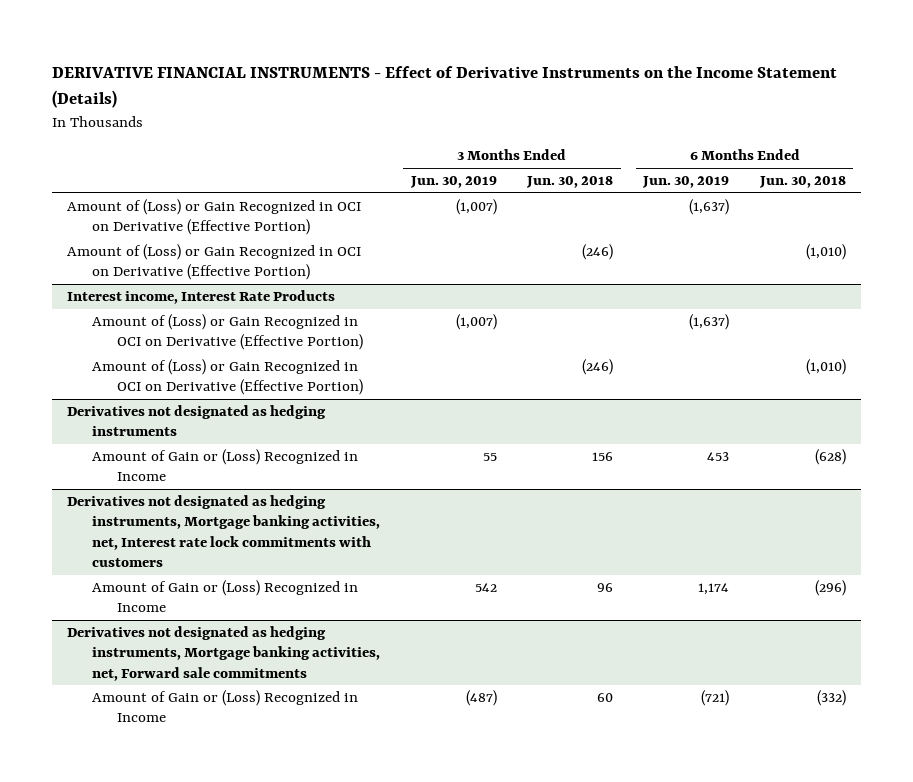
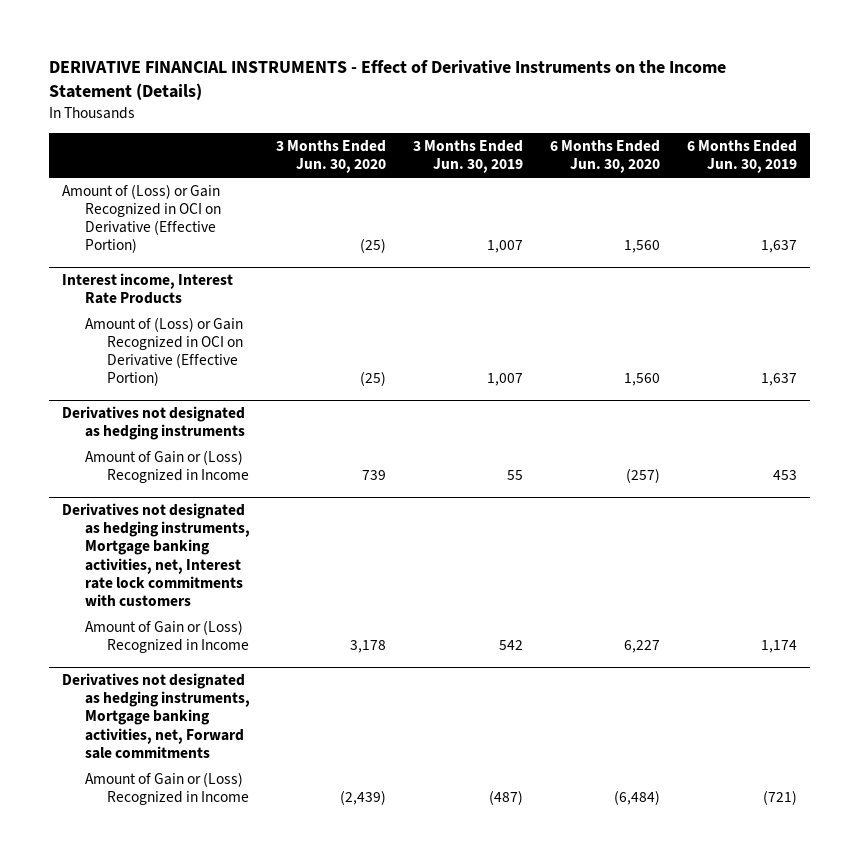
[526,176,614,189] Jun. 30, 2018 -> none
[758,176,846,189] Jun. 30, 2018 -> none
none -> [276,140,387,174] 3 Months Ended Jun. 30, 2020
none -> [549,140,660,174] 6 Months Ended Jun. 30, 2020
[67,244,362,281] Amount of (Loss) or Gain Recognized in OCI on Derivative (Effective Portion) -> none
[455,199,497,216] (1,007) -> [487,240,524,254] 1,007
[689,199,730,216] (1,637) -> [760,240,797,254] 1,637
[92,359,364,396] Amount of (Loss) or Gain Recognized in OCI on Derivative (Effective Portion) -> none
[455,314,497,331] (1,007) -> [487,373,524,387] 1,007
[689,314,730,331] (1,637) -> [760,373,797,387] 1,637

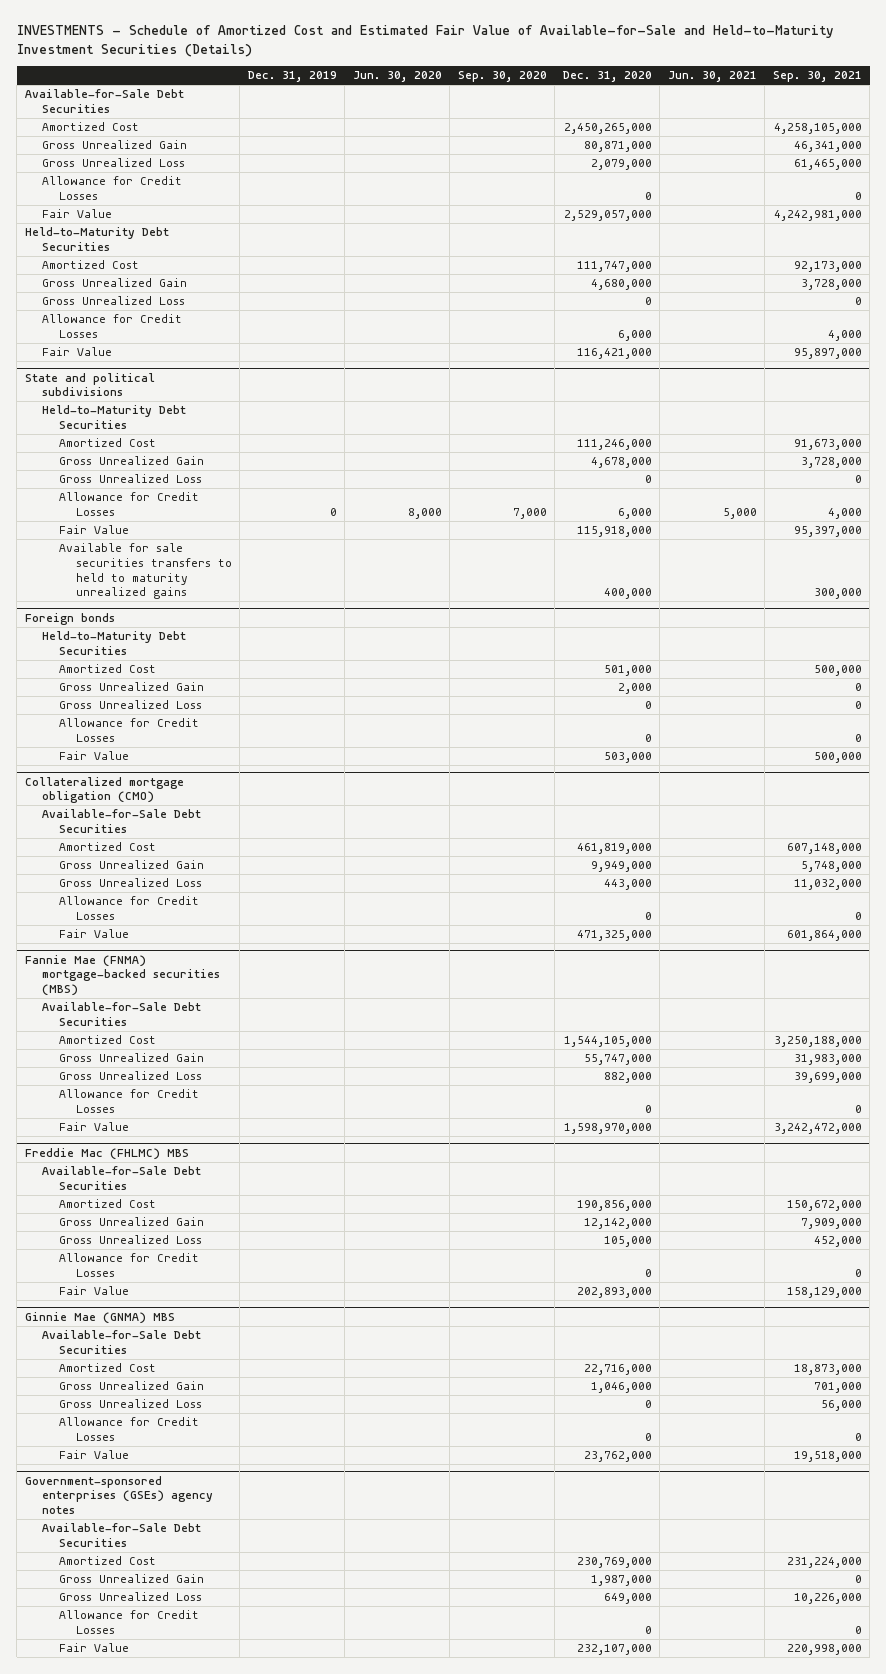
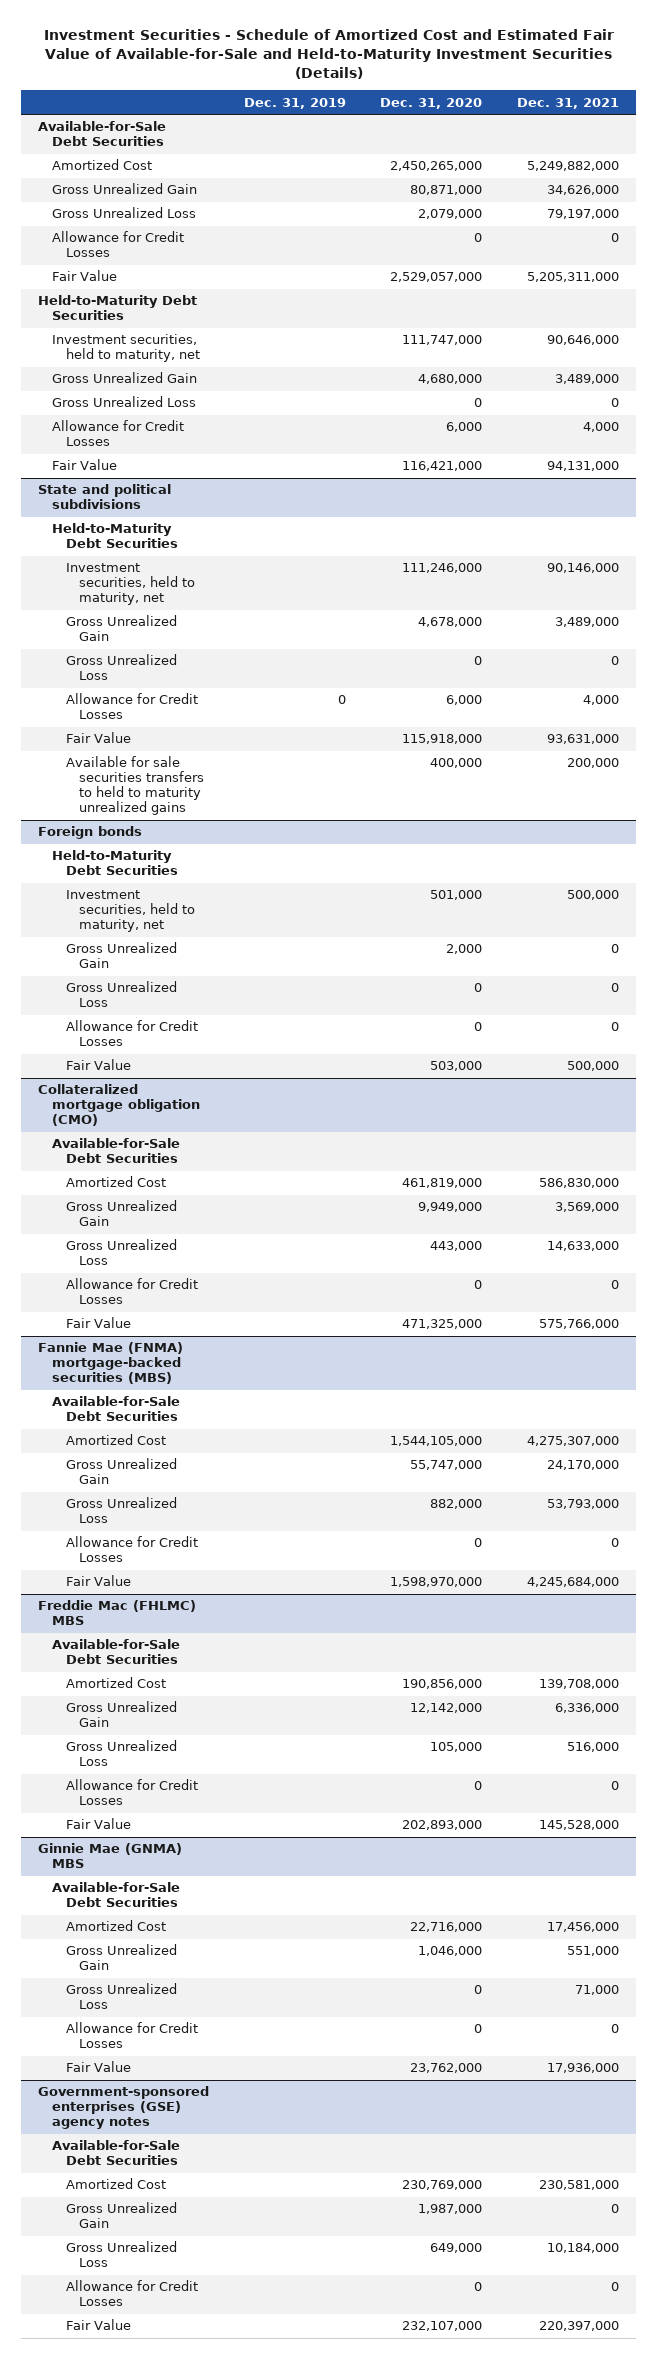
[16,25,834,57] INVESTMENTS - Schedule of Amortized Cost and Estimated Fair Value of Available-for-Sale and Held-to-Maturity Investment Securities (Details) -> [43,29,614,80] Investment Securities - Schedule of Amortized Cost and Estimated Fair Value of Available-for-Sale and Held-to-Maturity Investment Securities (Details)
[352,71,442,83] Jun. 30, 2020 -> none
[457,71,547,83] Sep. 30, 2020 -> none
[667,71,757,83] Jun. 30, 2021 -> none
[772,71,862,83] Sep. 30, 2021 -> none
none -> [516,97,619,109] Dec. 31, 2021
[41,260,139,270] Amortized Cost -> [51,334,200,363] Investment securities, held to maturity, net
[58,438,156,448] Amortized Cost -> [65,563,196,606] Investment securities, held to maturity, net
[58,664,156,674] Amortized Cost -> [65,890,196,933] Investment securities, held to maturity, net
[24,1475,213,1514] Government-sponsored enterprises (GSEs) agency notes -> [38,2086,210,2130] Government-sponsored enterprises (GSE) agency notes

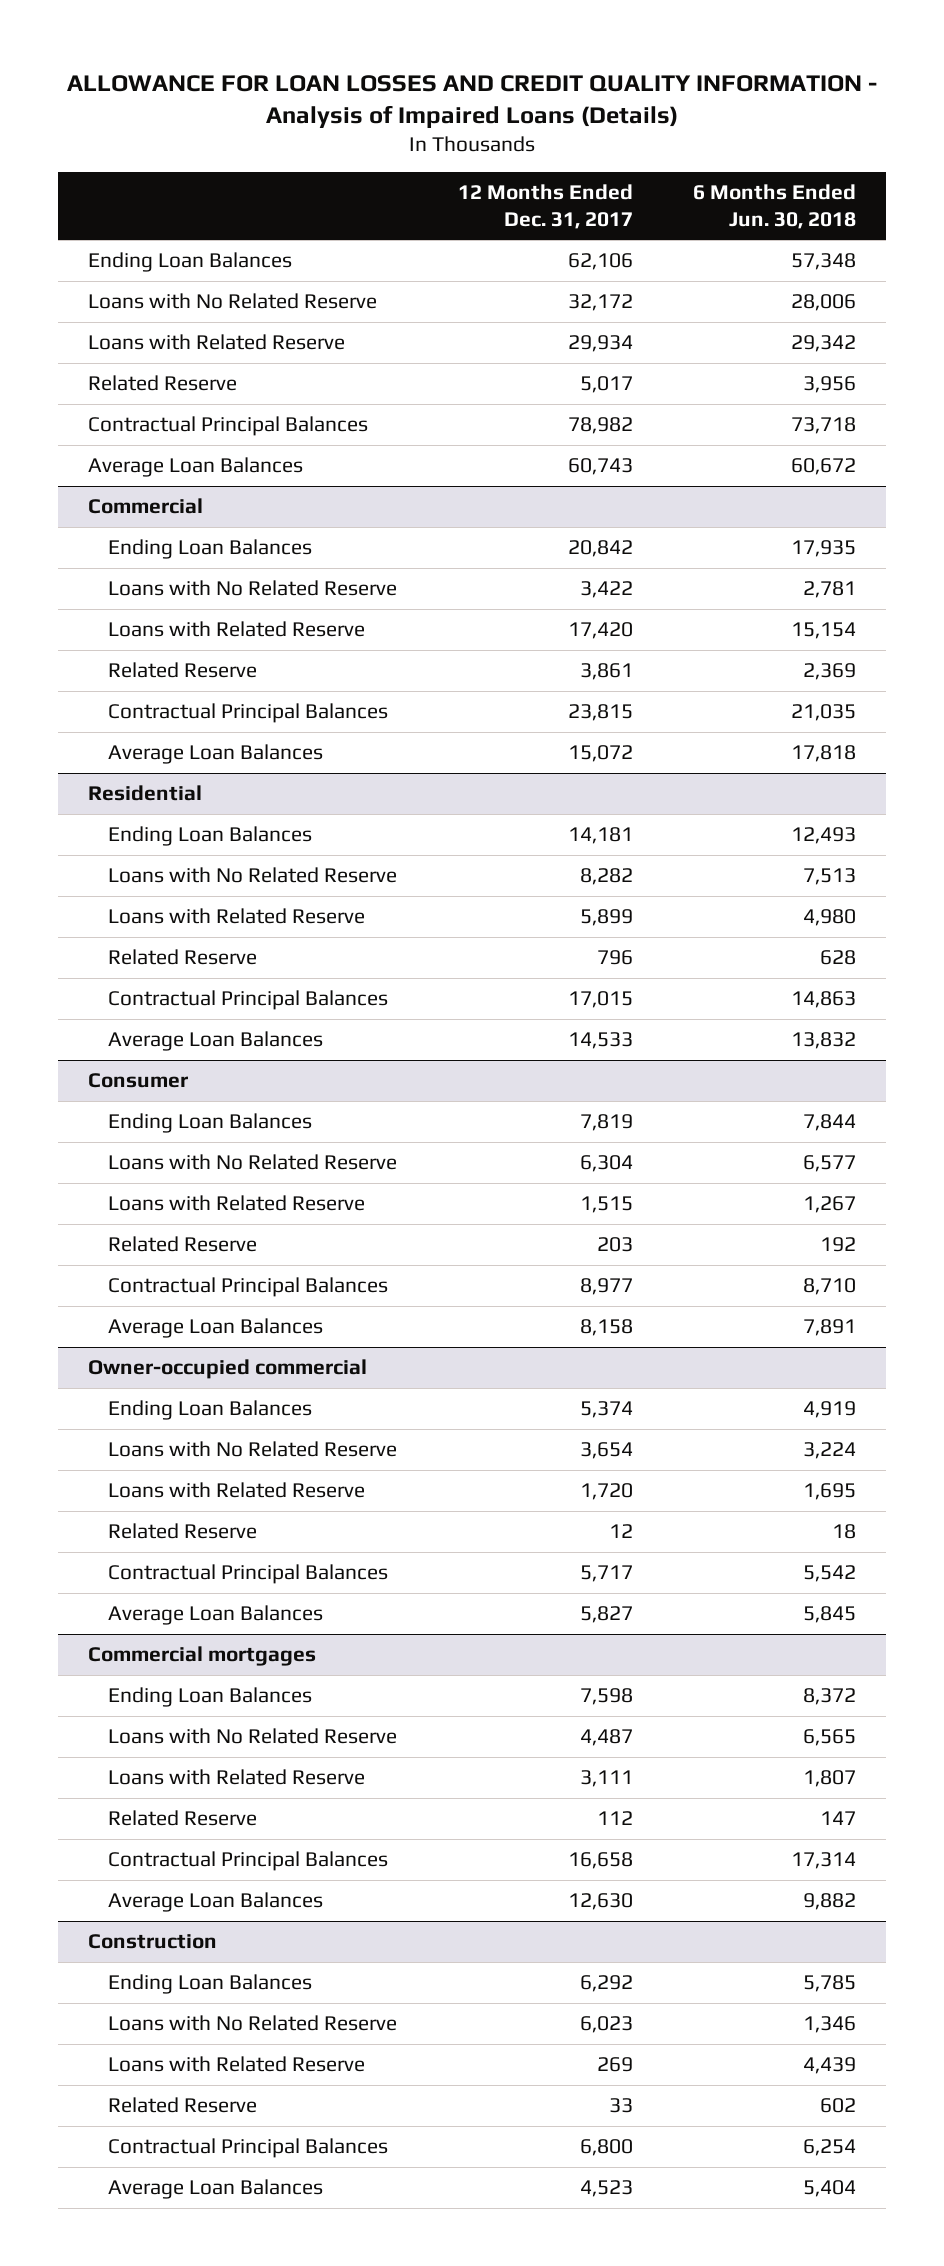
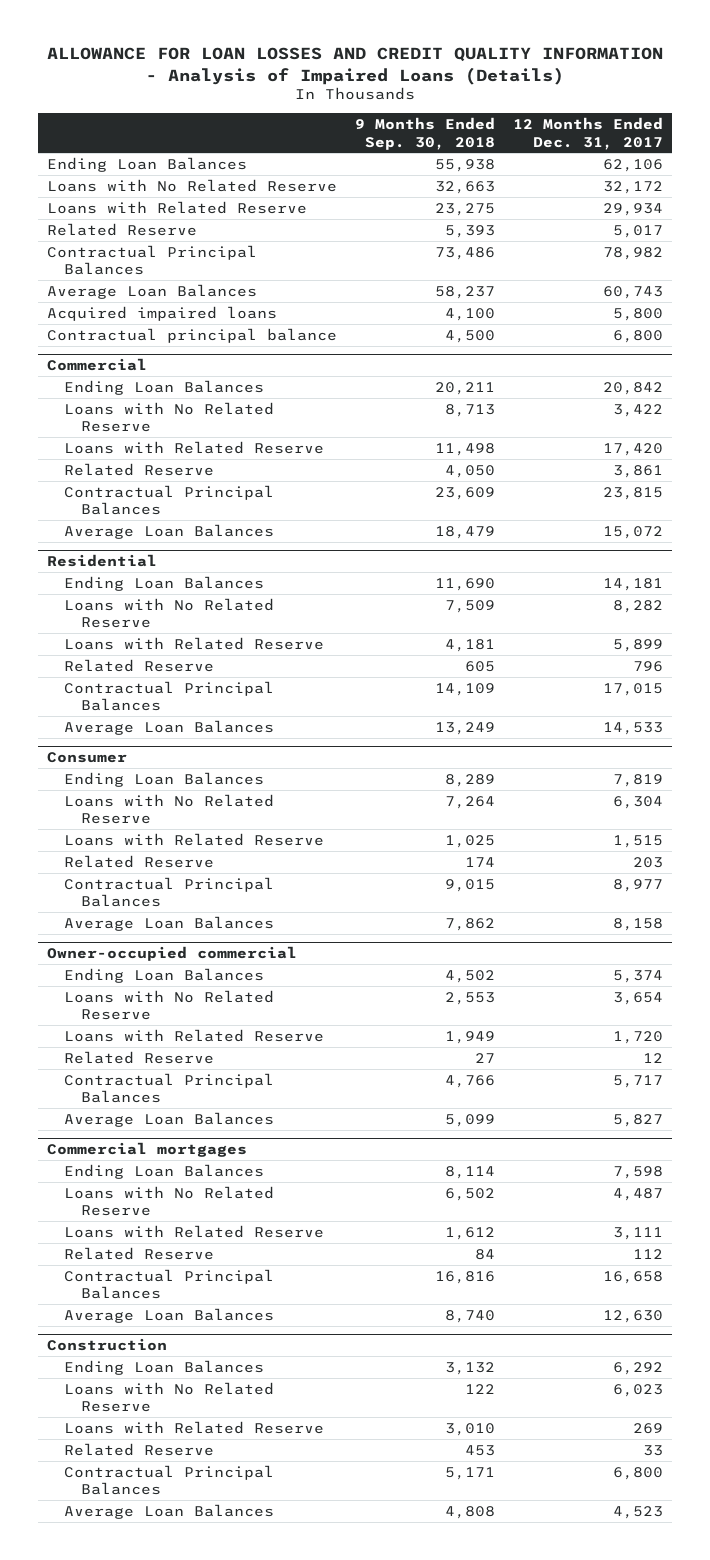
[693,184,857,229] 6 Months Ended Jun. 30, 2018 -> none
none -> [355,116,496,150] 9 Months Ended Sep. 30, 2018
none -> [46,305,277,321] Acquired impaired loans
none -> [46,327,337,343] Contractual principal balance

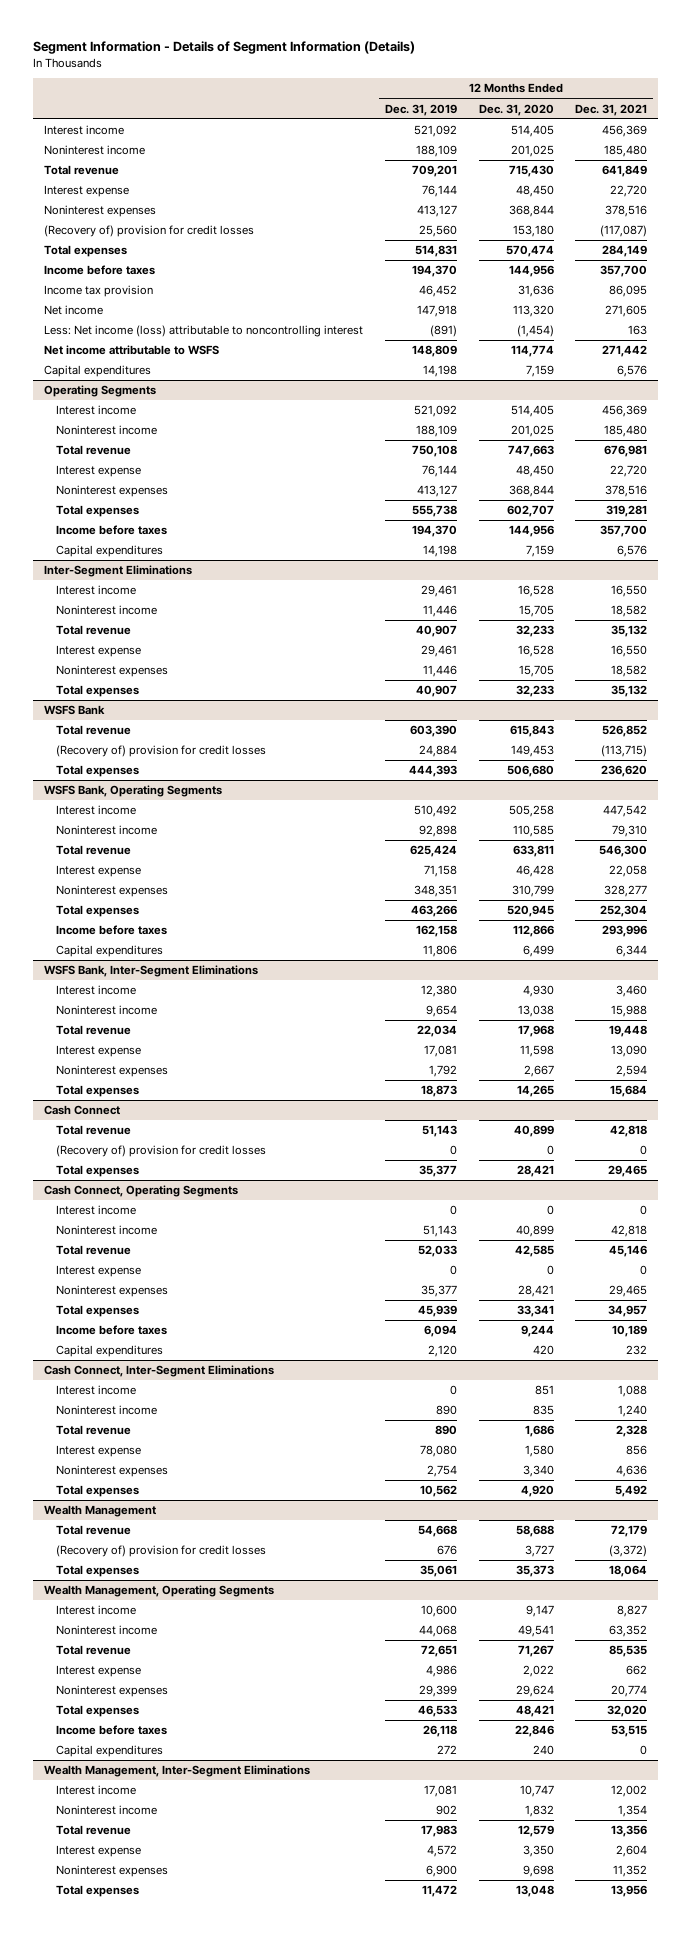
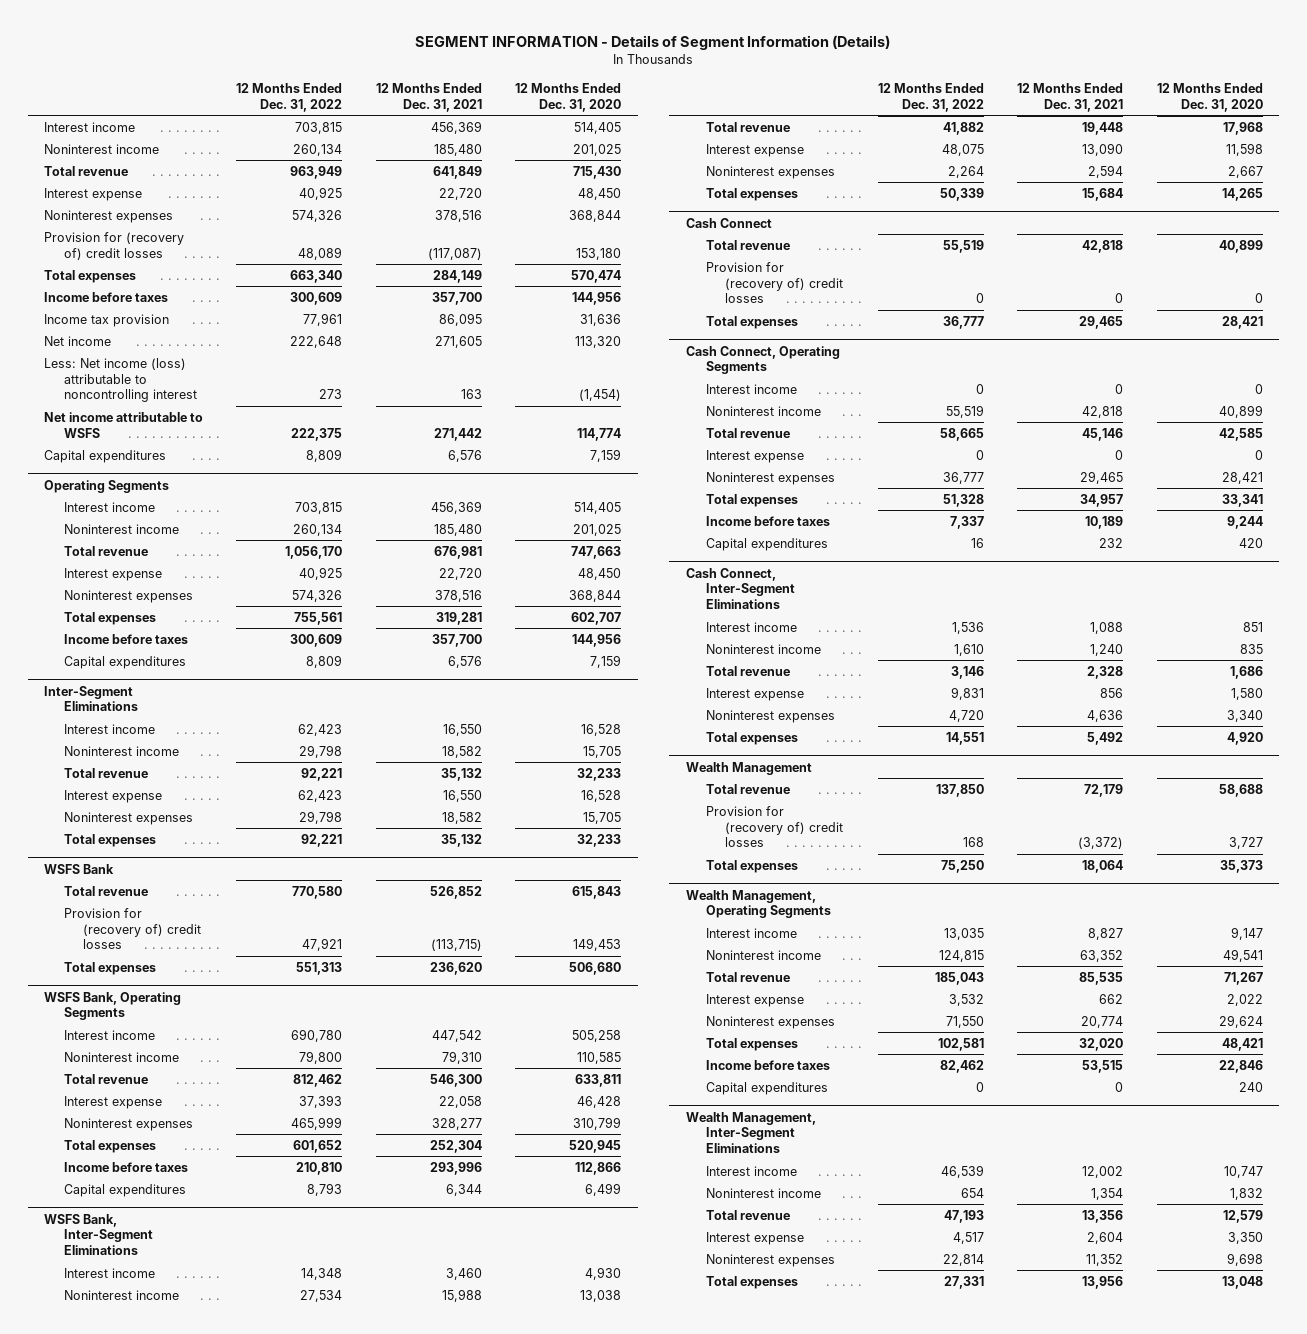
[33,41,416,55] Segment Information - Details of Segment Information (Details) -> [415,35,891,51] SEGMENT INFORMATION - Details of Segment Information (Details)
[384,103,457,116] Dec. 31, 2019 -> none
none -> [236,82,343,112] 12 Months Ended Dec. 31, 2022
[44,225,255,238] (Recovery of) provision for credit losses -> [44,231,185,260] Provision for (recovery of) credit losses
[55,745,266,758] (Recovery of) provision for credit losses -> [63,907,202,950] Provision for (recovery of) credit losses
[55,1145,266,1158] (Recovery of) provision for credit losses -> [705,261,844,304] Provision for (recovery of) credit losses
[55,1545,266,1558] (Recovery of) provision for credit losses -> [705,805,844,848] Provision for (recovery of) credit losses

